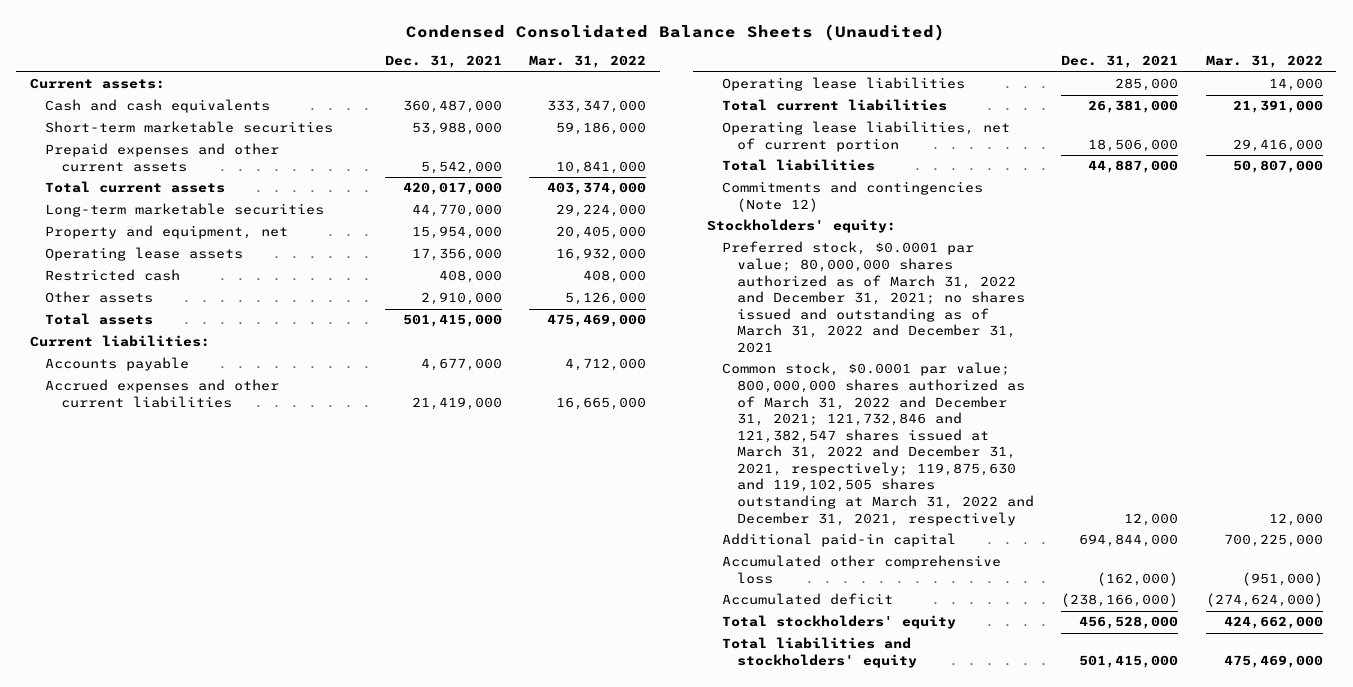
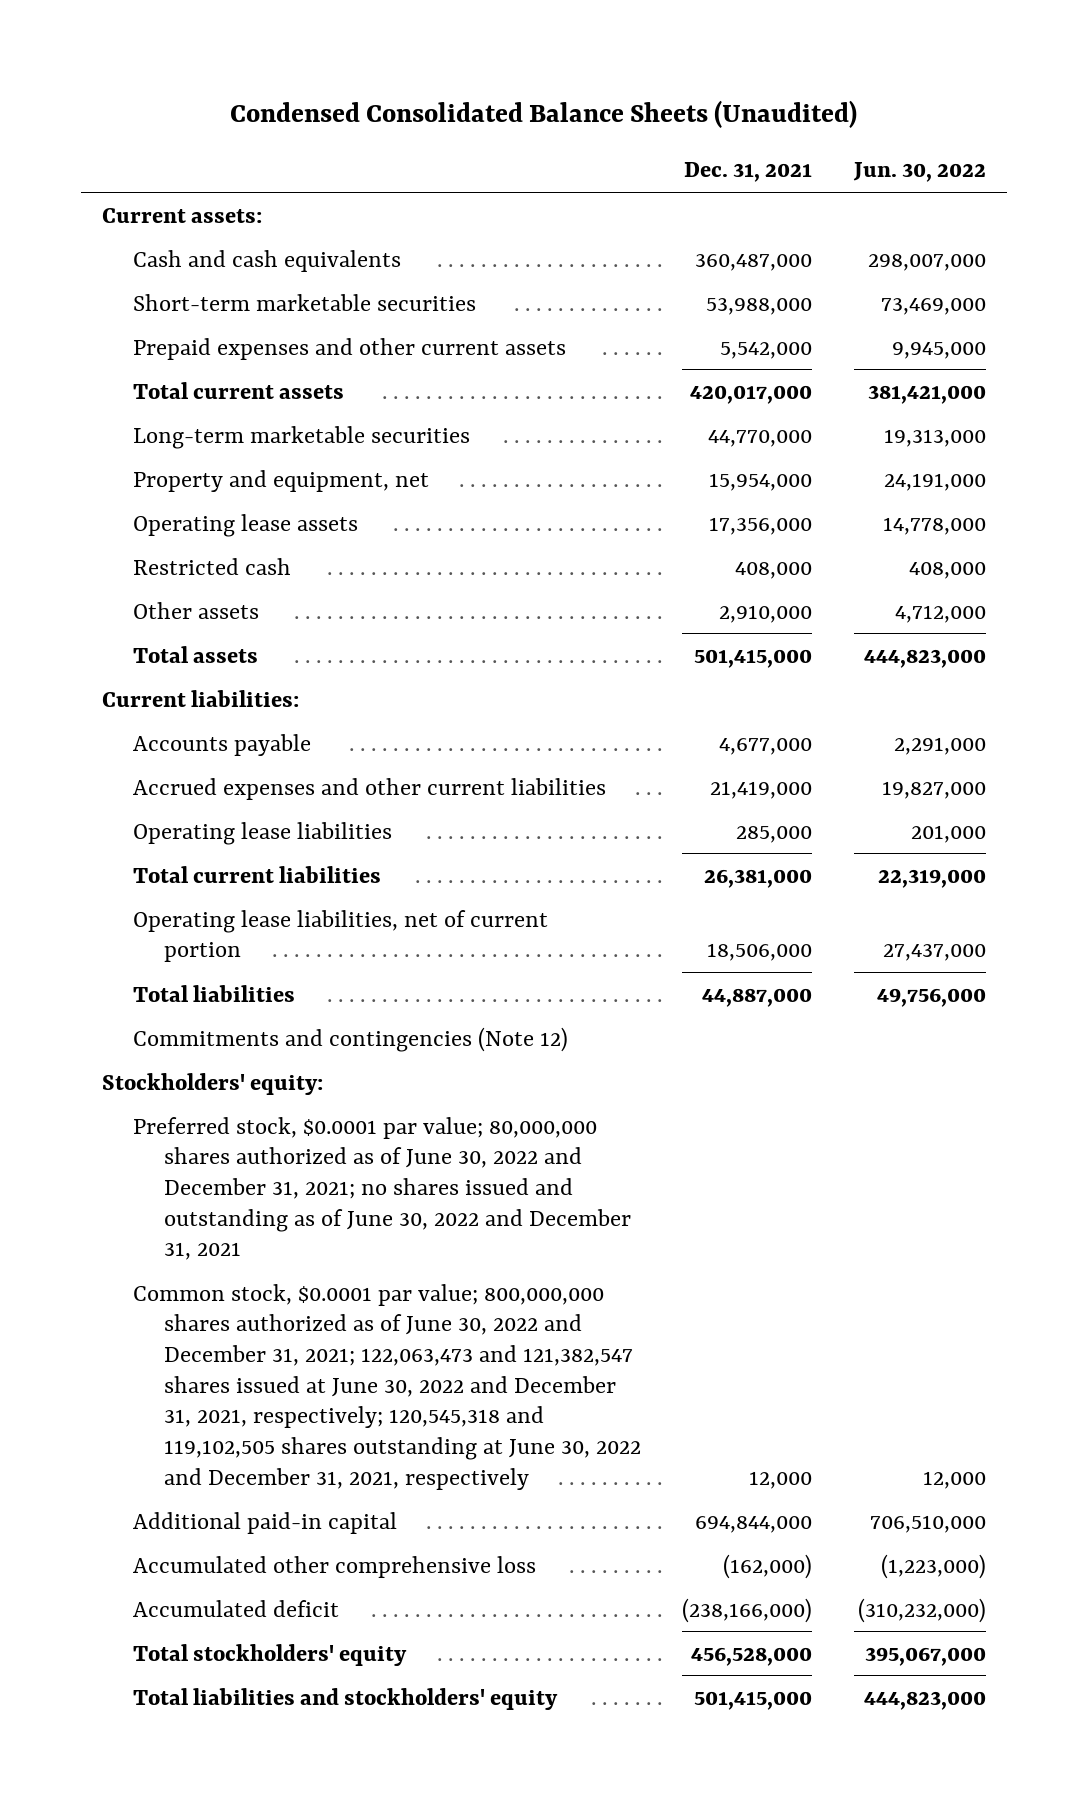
[529,55,647,69] Mar. 31, 2022 -> none
none -> [852,162,986,183] Jun. 30, 2022
[721,241,1026,353] Preferred stock, $0.0001 par value; 80,000,000 shares authorized as of March 31, 2022 and December 31, 2021; no shares issued and outstanding as of March 31, 2022 and December 31, 2021 -> [133,1116,631,1261] Preferred stock, $0.0001 par value; 80,000,000 shares authorized as of June 30, 2022 and December 31, 2021; no shares issued and outstanding as of June 30, 2022 and December 31, 2021
[721,362,1035,526] Common stock, $0.0001 par value; 800,000,000 shares authorized as of March 31, 2022 and December 31, 2021; 121,732,846 and 121,382,547 shares issued at March 31, 2022 and December 31, 2021, respectively; 119,875,630 and 119,102,505 shares outstanding at March 31, 2022 and December 31, 2021, respectively -> [133,1283,641,1490] Common stock, $0.0001 par value; 800,000,000 shares authorized as of June 30, 2022 and December 31, 2021; 122,063,473 and 121,382,547 shares issued at June 30, 2022 and December 31, 2021, respectively; 120,545,318 and 119,102,505 shares outstanding at June 30, 2022 and December 31, 2021, respectively

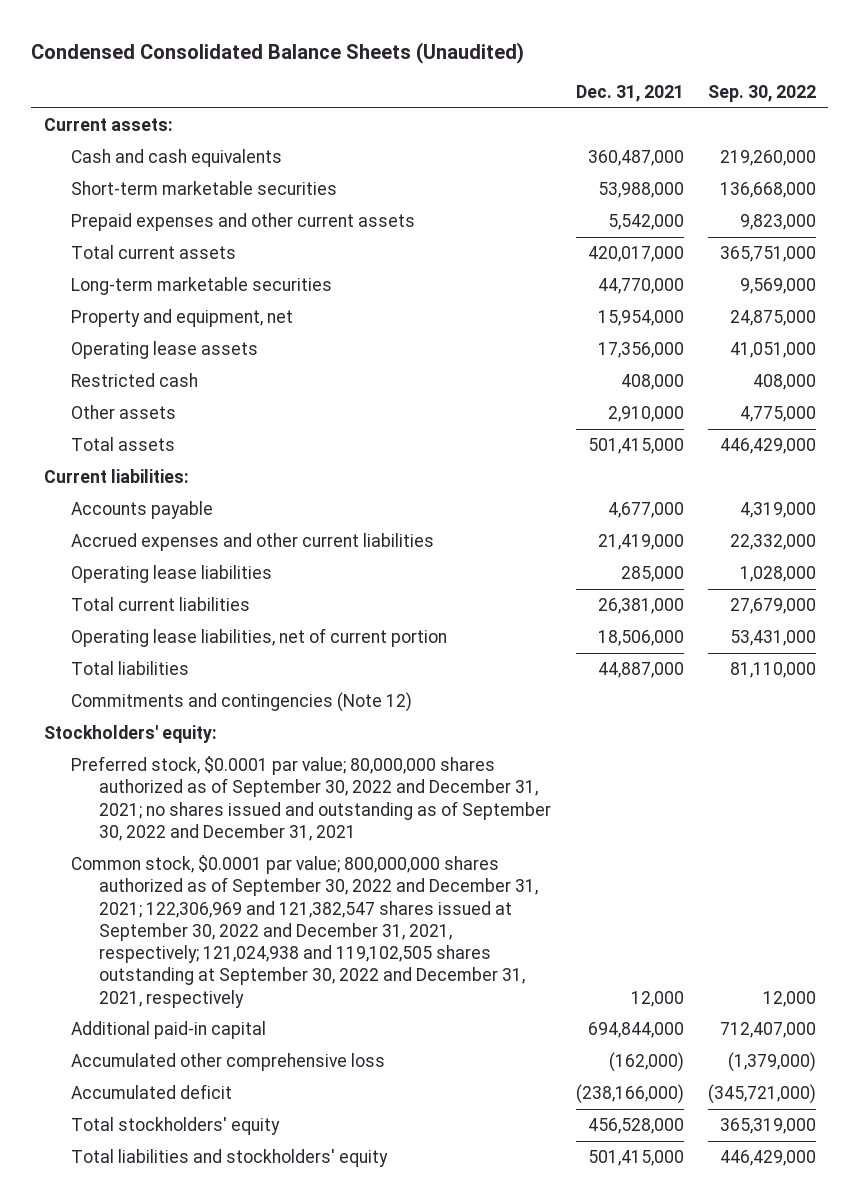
[852,162,986,183] Jun. 30, 2022 -> none
none -> [708,85,817,103] Sep. 30, 2022
[133,1116,631,1261] Preferred stock, $0.0001 par value; 80,000,000 shares authorized as of June 30, 2022 and December 31, 2021; no shares issued and outstanding as of June 30, 2022 and December 31, 2021 -> [71,756,552,841] Preferred stock, $0.0001 par value; 80,000,000 shares authorized as of September 30, 2022 and December 31, 2021; no shares issued and outstanding as of September 30, 2022 and December 31, 2021
[133,1283,641,1490] Common stock, $0.0001 par value; 800,000,000 shares authorized as of June 30, 2022 and December 31, 2021; 122,063,473 and 121,382,547 shares issued at June 30, 2022 and December 31, 2021, respectively; 120,545,318 and 119,102,505 shares outstanding at June 30, 2022 and December 31, 2021, respectively -> [71,855,539,1008] Common stock, $0.0001 par value; 800,000,000 shares authorized as of September 30, 2022 and December 31, 2021; 122,306,969 and 121,382,547 shares issued at September 30, 2022 and December 31, 2021, respectively; 121,024,938 and 119,102,505 shares outstanding at September 30, 2022 and December 31, 2021, respectively

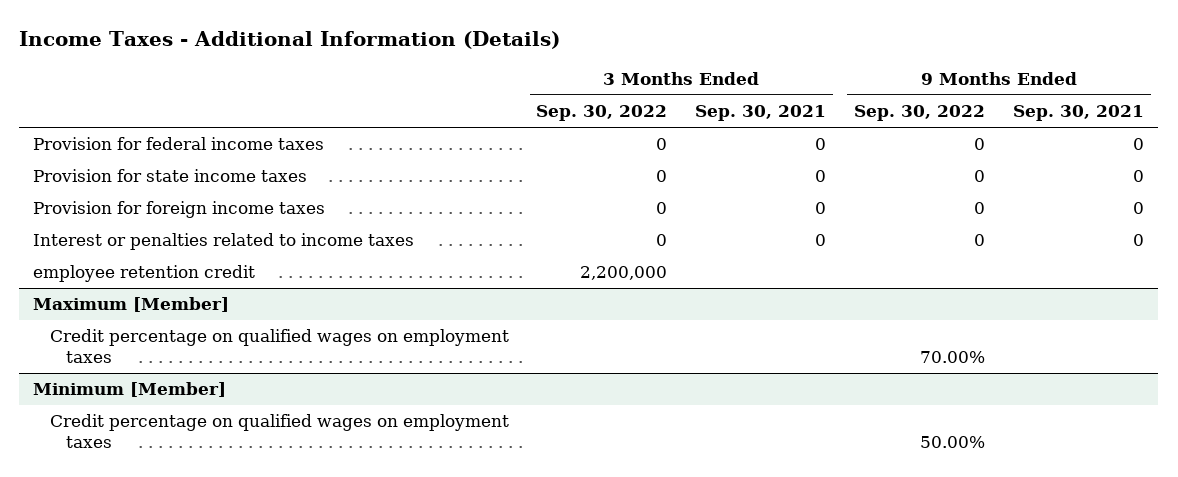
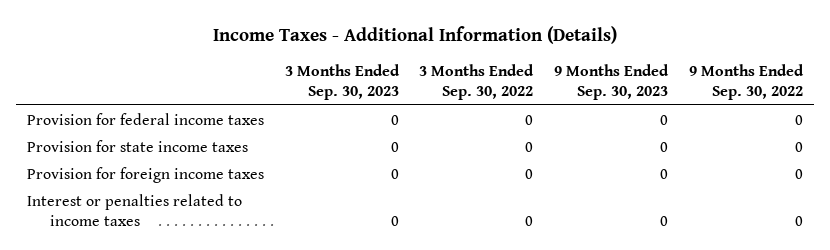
[695,105,827,122] Sep. 30, 2021 -> none
[1013,105,1145,122] Sep. 30, 2021 -> none
none -> [284,63,400,101] 3 Months Ended Sep. 30, 2023
none -> [554,63,670,101] 9 Months Ended Sep. 30, 2023
[33,265,256,283] employee retention credit -> none
[33,297,230,313] Maximum [Member] -> none
[49,329,509,364] Credit percentage on qualified wages on employment taxes -> none
[33,382,227,398] Minimum [Member] -> none
[49,414,509,449] Credit percentage on qualified wages on employment taxes -> none

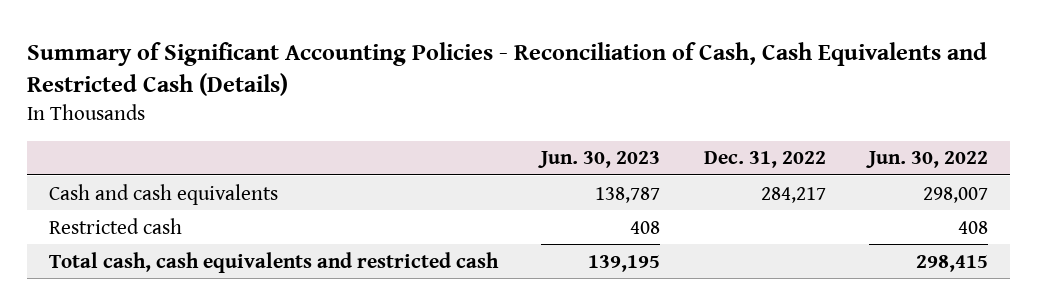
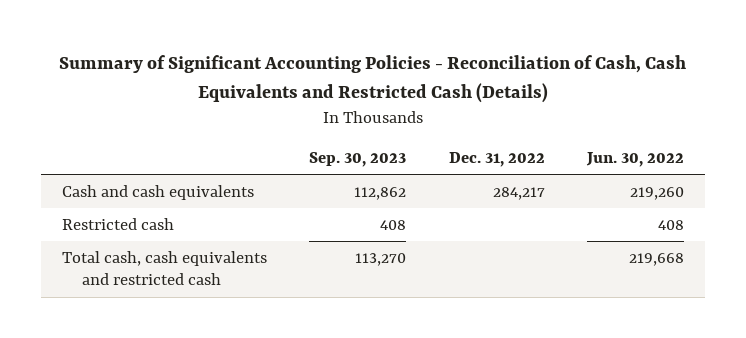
[538,151,661,169] Jun. 30, 2023 -> none
none -> [309,152,407,168] Sep. 30, 2023
[923,186,989,203] 298,007 -> [629,186,684,200] 219,260
[916,254,989,272] 298,415 -> [628,252,684,266] 219,668

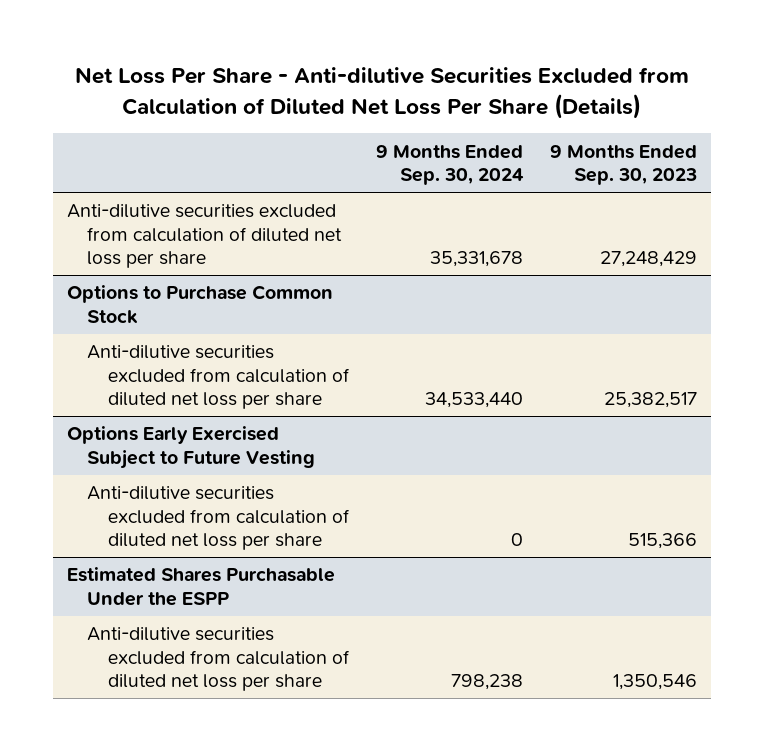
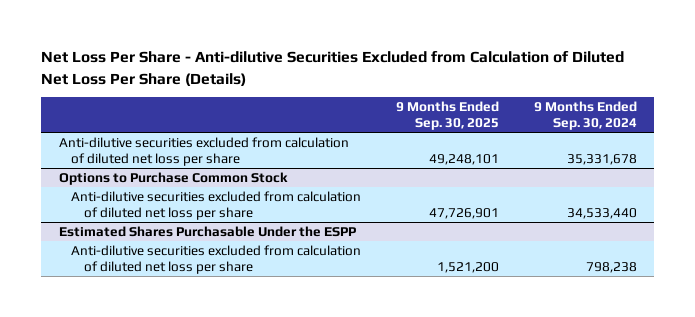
[550,144,698,186] 9 Months Ended Sep. 30, 2023 -> none
none -> [395,101,499,131] 9 Months Ended Sep. 30, 2025
[66,426,316,469] Options Early Exercised Subject to Future Vesting -> none
[87,486,350,551] Anti-dilutive securities excluded from calculation of diluted net loss per share -> none

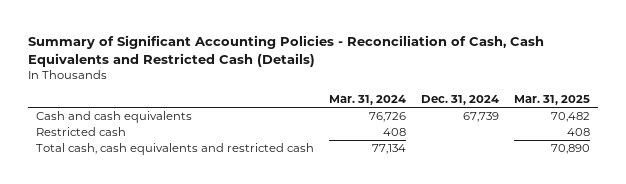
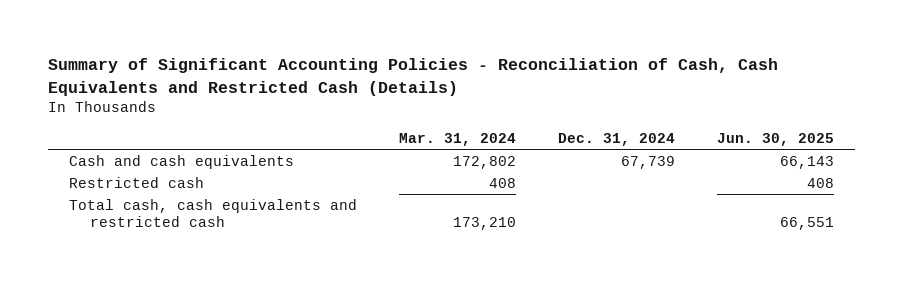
[514,95,591,106] Mar. 31, 2025 -> none
none -> [716,132,834,146] Jun. 30, 2025
[368,112,406,123] 76,726 -> [452,156,516,170] 172,802
[371,144,406,155] 77,134 -> [452,216,516,230] 173,210

